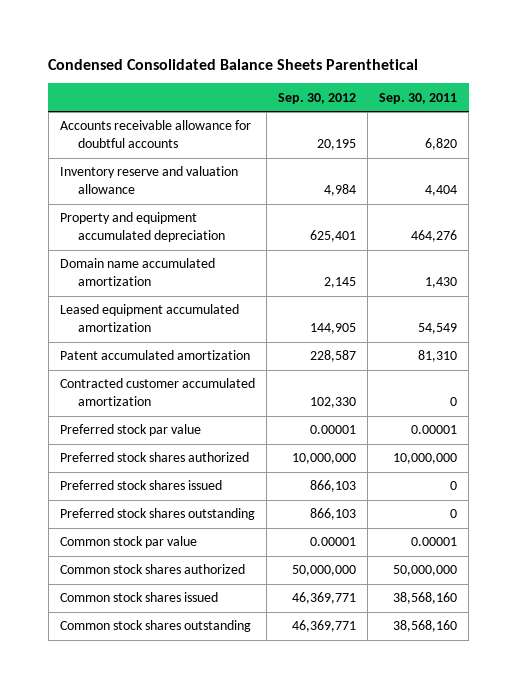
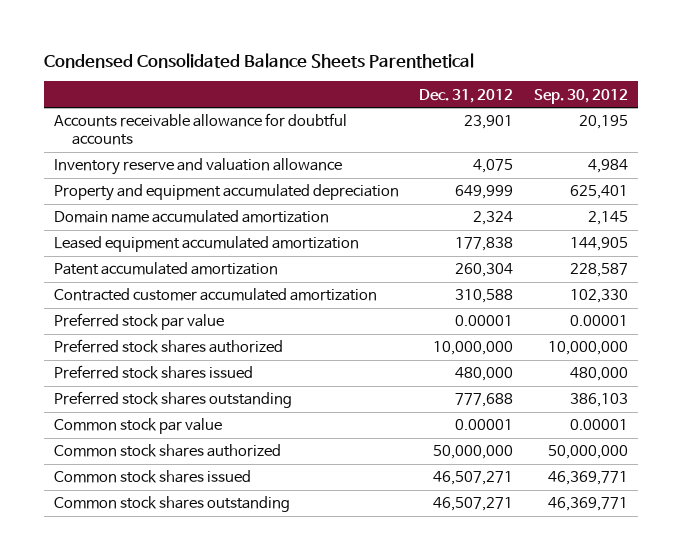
[379,92,458,104] Sep. 30, 2011 -> none
none -> [419,88,514,103] Dec. 31, 2012
[310,480,357,493] 866,103 -> [569,367,628,382] 480,000
[310,508,357,521] 866,103 -> [569,393,628,408] 386,103

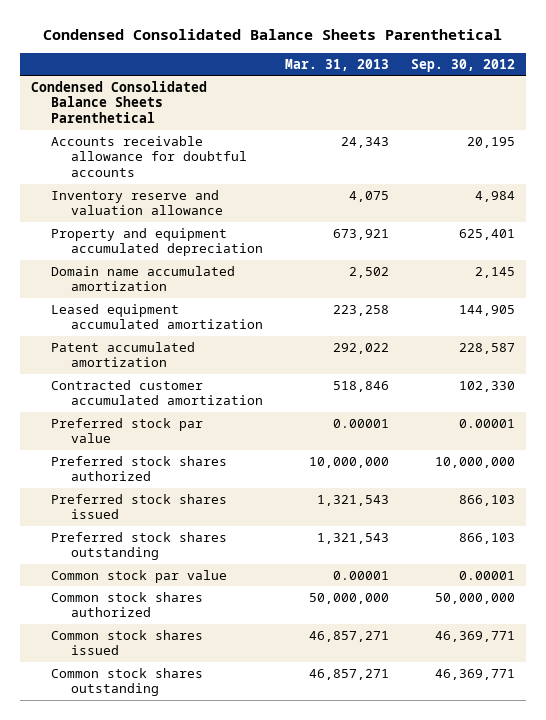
[419,88,514,103] Dec. 31, 2012 -> none
none -> [285,59,390,72] Mar. 31, 2013
none -> [31,80,208,124] Condensed Consolidated Balance Sheets Parenthetical
[569,367,628,382] 480,000 -> [459,494,516,506] 866,103
[569,393,628,408] 386,103 -> [459,532,516,544] 866,103

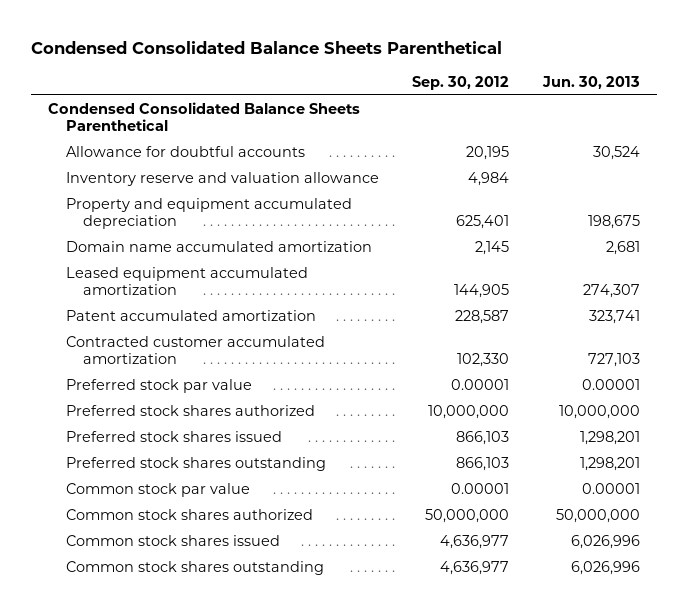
[285,59,390,72] Mar. 31, 2013 -> none
none -> [541,75,640,89] Jun. 30, 2013
[51,135,247,178] Accounts receivable allowance for doubtful accounts -> [65,146,305,158] Allowance for doubtful accounts
[435,630,516,642] 46,369,771 -> [440,535,510,550] 4,636,977
[435,668,516,680] 46,369,771 -> [440,561,510,576] 4,636,977

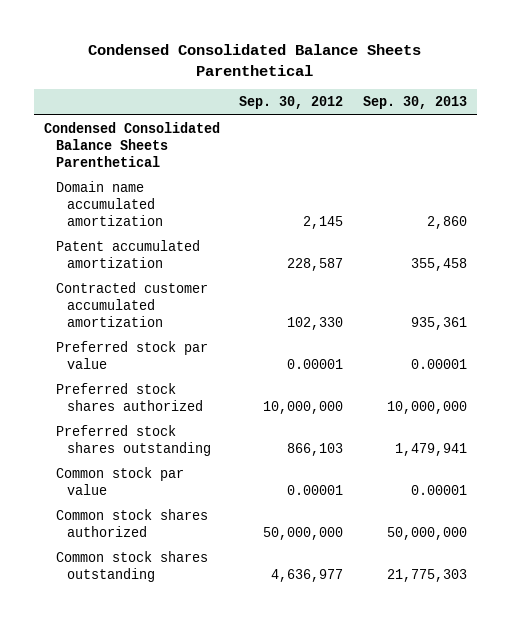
[541,75,640,89] Jun. 30, 2013 -> none
none -> [362,96,467,110] Sep. 30, 2013
[65,146,305,158] Allowance for doubtful accounts -> none
[65,172,379,187] Inventory reserve and valuation allowance -> none
[65,198,352,230] Property and equipment accumulated depreciation -> none
[65,267,308,296] Leased equipment accumulated amortization -> none
[65,431,282,443] Preferred stock shares issued -> none
[65,535,280,547] Common stock shares issued -> none

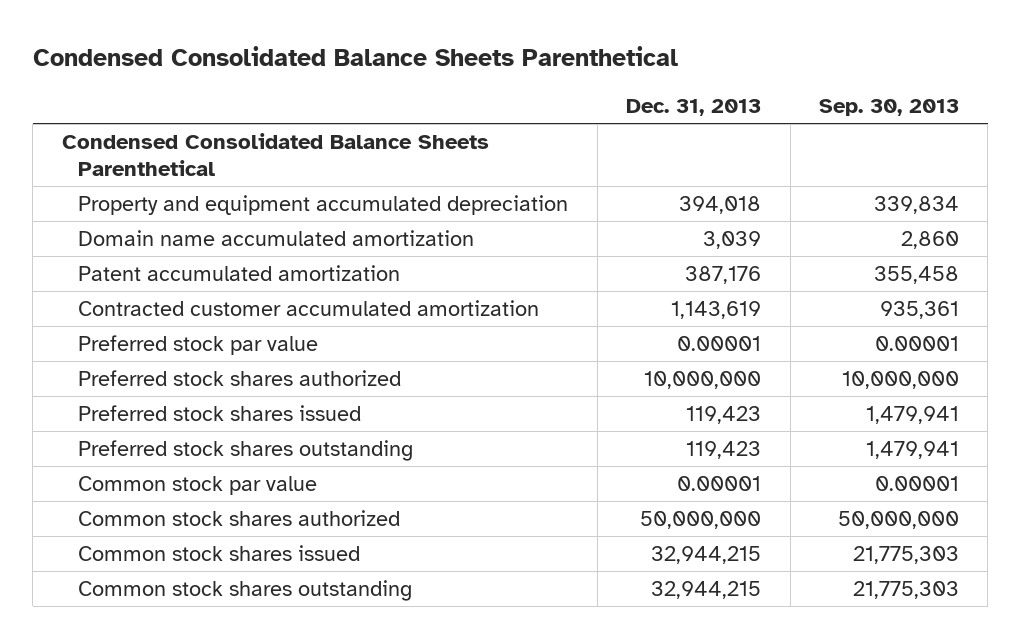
[239,96,344,110] Sep. 30, 2012 -> none
none -> [626,98,762,116] Dec. 31, 2013
none -> [78,195,569,216] Property and equipment accumulated depreciation
none -> [78,405,362,422] Preferred stock shares issued
none -> [78,545,361,562] Common stock shares issued

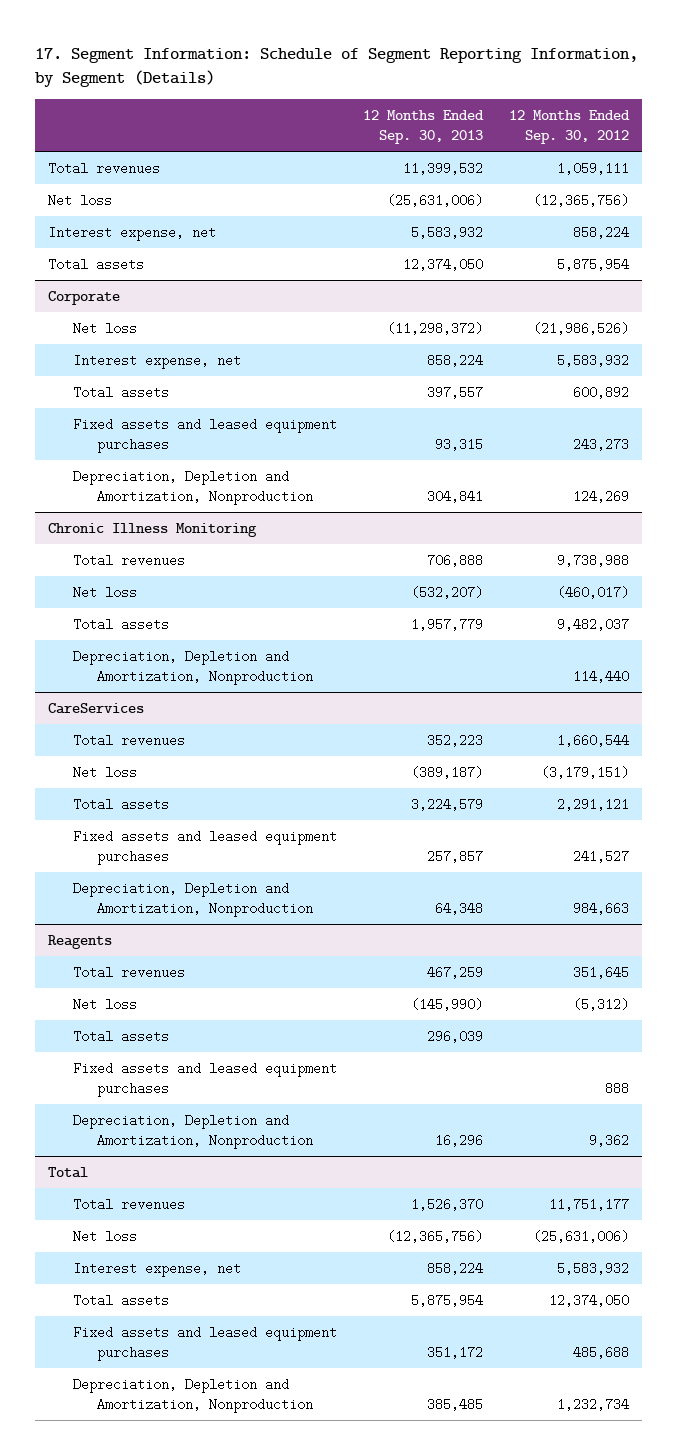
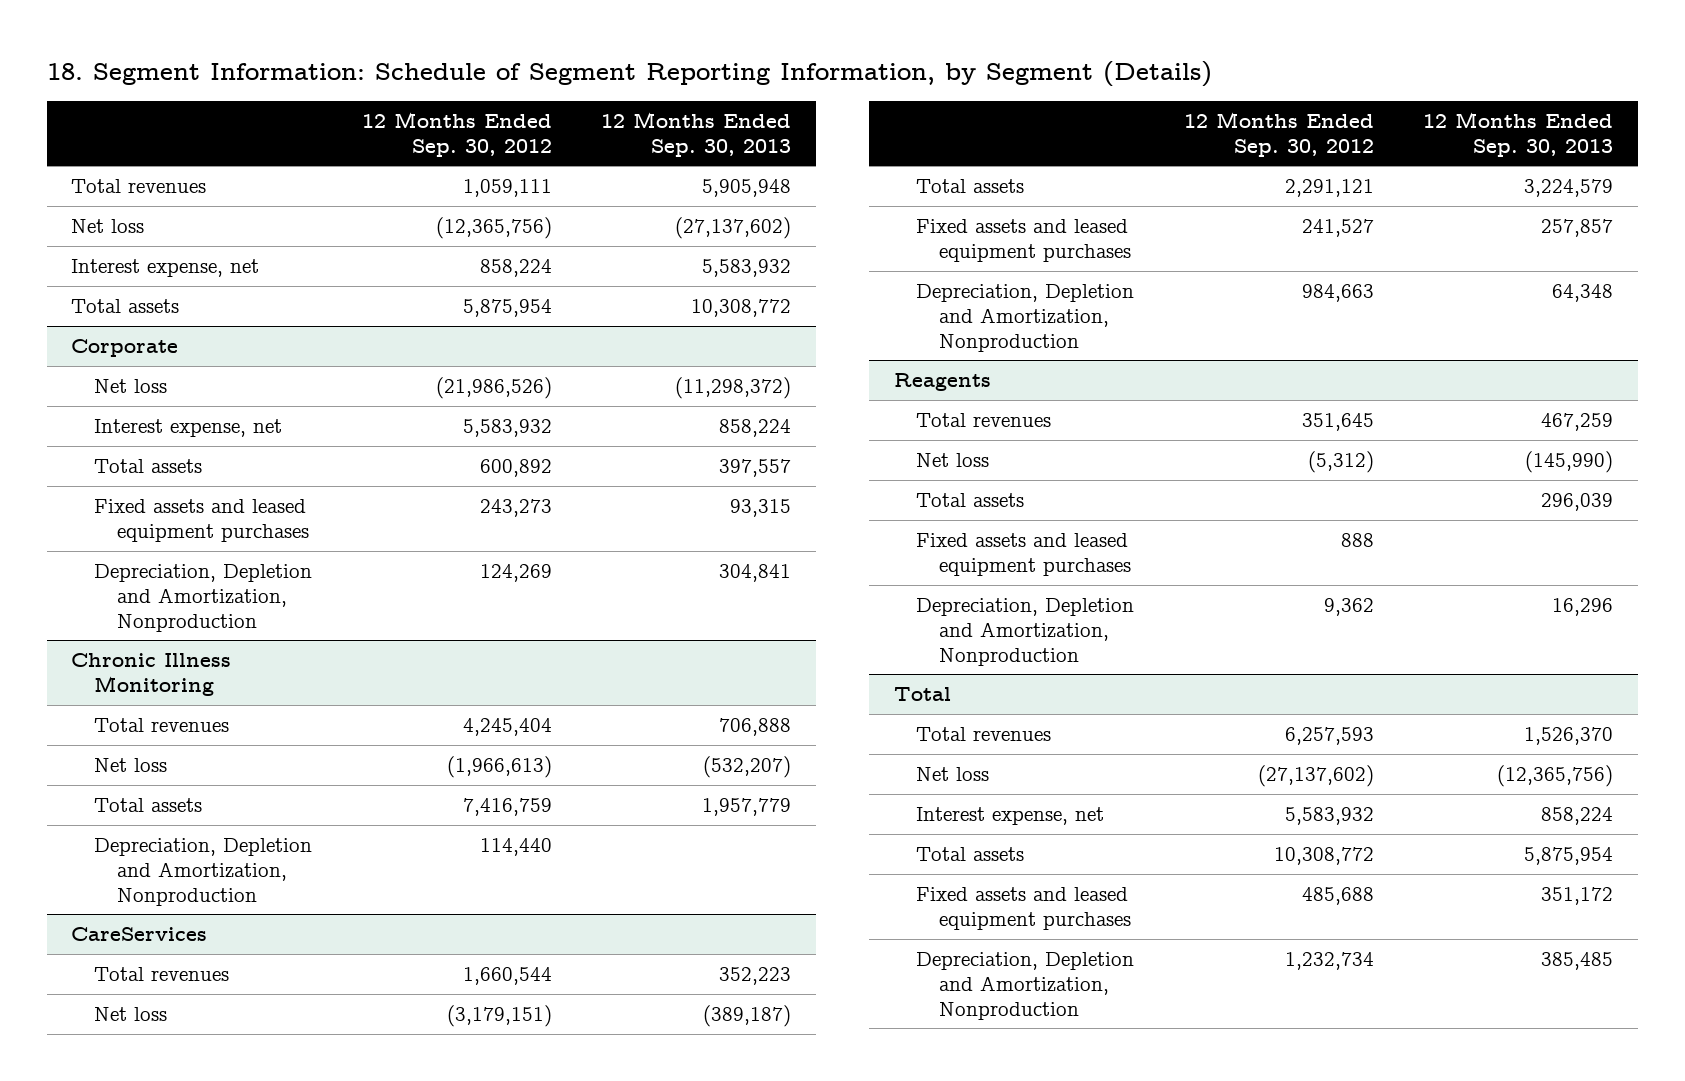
[34,48,638,88] 17. Segment Information: Schedule of Segment Reporting Information, by Segment (Details) -> [46,60,1212,87] 18. Segment Information: Schedule of Segment Reporting Information, by Segment (Details)
[402,161,483,175] 11,399,532 -> [702,179,792,198] 5,905,948
[386,193,483,207] (25,631,006) -> [675,217,792,240] (27,137,602)
[402,257,483,271] 12,374,050 -> [691,299,792,318] 10,308,772
[556,553,629,567] 9,738,988 -> [462,718,552,737] 4,245,404
[556,585,629,599] (460,017) -> [446,756,552,779] (1,966,613)
[556,617,629,631] 9,482,037 -> [462,798,552,817] 7,416,759
[548,1197,629,1211] 11,751,177 -> [1284,727,1374,746] 6,257,593
[532,1229,629,1243] (25,631,006) -> [1257,765,1374,788] (27,137,602)
[548,1293,629,1307] 12,374,050 -> [1273,847,1374,866] 10,308,772

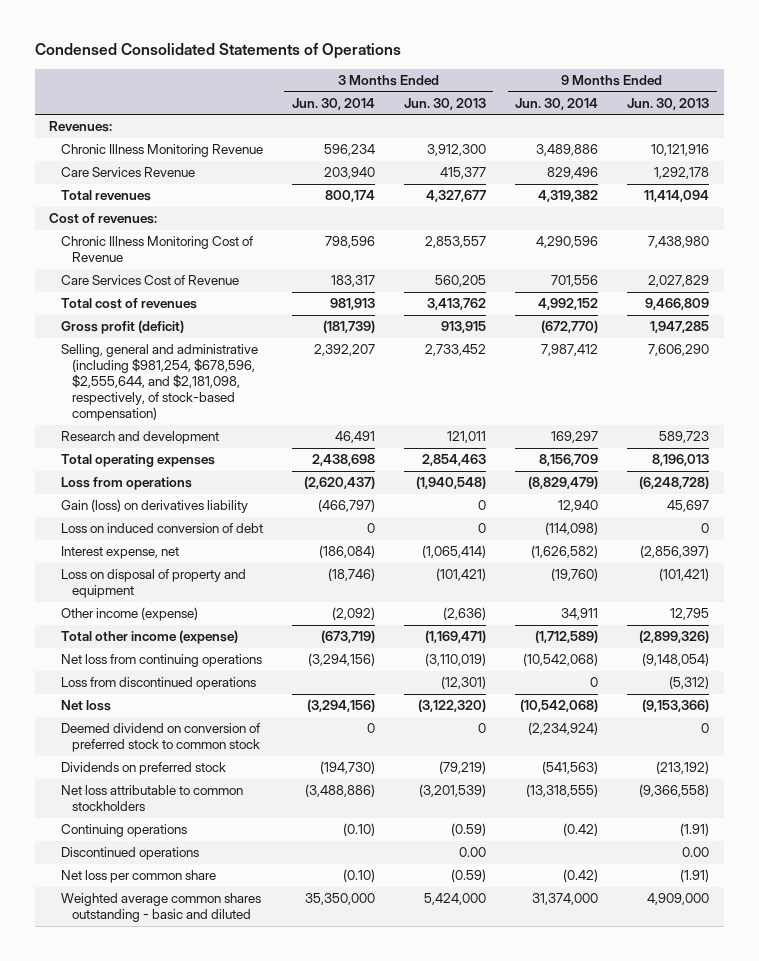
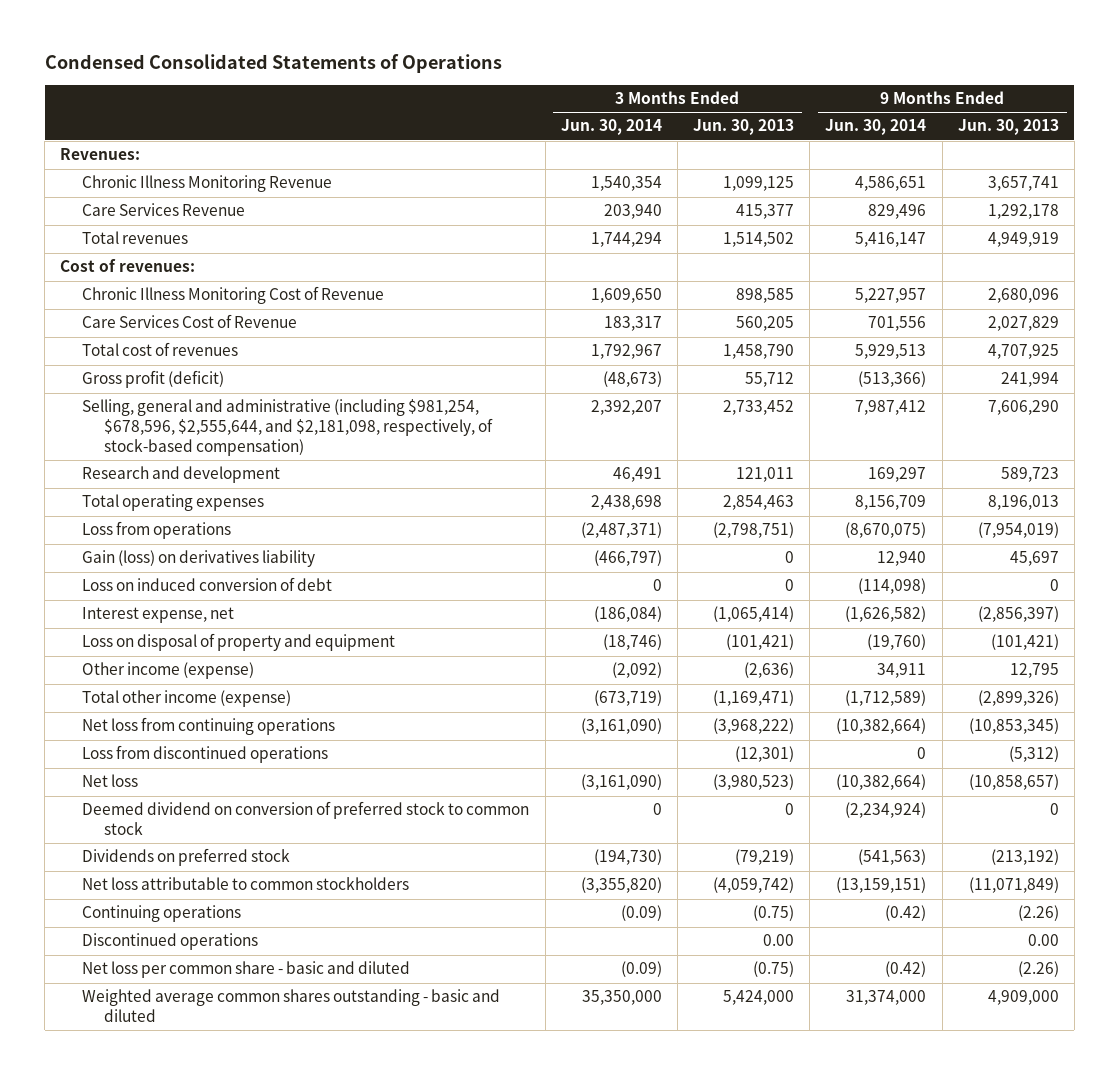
[323,144,375,157] 596,234 -> [590,176,662,192] 1,540,354
[426,144,486,157] 3,912,300 -> [723,176,795,192] 1,099,125
[536,144,599,157] 3,489,886 -> [855,176,927,192] 4,586,651
[651,144,710,157] 10,121,916 -> [987,176,1059,192] 3,657,741
[324,190,375,203] 800,174 -> [590,232,662,248] 1,744,294
[425,190,486,203] 4,327,677 -> [723,232,795,248] 1,514,502
[538,190,599,203] 4,319,382 -> [855,232,927,248] 5,416,147
[644,190,710,203] 11,414,094 -> [987,232,1059,248] 4,949,919
[324,236,375,249] 798,596 -> [590,288,662,304] 1,609,650
[424,236,486,249] 2,853,557 -> [736,288,795,304] 898,585
[536,236,599,249] 4,290,596 -> [855,288,927,304] 5,227,957
[648,236,710,249] 7,438,980 -> [987,288,1059,304] 2,680,096
[329,298,375,311] 981,913 -> [590,344,662,360] 1,792,967
[426,298,486,311] 3,413,762 -> [723,344,795,360] 1,458,790
[538,298,599,311] 4,992,152 -> [855,344,927,360] 5,929,513
[645,298,710,311] 9,466,809 -> [987,344,1059,360] 4,707,925
[322,320,375,334] (181,739) -> [602,371,662,388] (48,673)
[440,321,486,334] 913,915 -> [745,372,795,388] 55,712
[541,320,599,334] (672,770) -> [858,371,927,388] (513,366)
[650,321,710,334] 1,947,285 -> [1000,372,1059,388] 241,994
[303,476,375,490] (2,620,437) -> [580,522,662,539] (2,487,371)
[415,476,486,490] (1,940,548) -> [713,522,795,539] (2,798,751)
[528,476,599,490] (8,829,479) -> [845,522,927,539] (8,670,075)
[639,476,710,490] (6,248,728) -> [977,522,1059,539] (7,954,019)
[307,653,375,667] (3,294,156) -> [580,718,662,735] (3,161,090)
[424,653,486,667] (3,110,019) -> [713,718,795,735] (3,968,222)
[523,653,599,667] (10,542,068) -> [836,718,927,735] (10,382,664)
[642,653,710,667] (9,148,054) -> [968,718,1059,735] (10,853,345)
[306,699,375,713] (3,294,156) -> [580,774,662,791] (3,161,090)
[417,699,486,713] (3,122,320) -> [713,774,795,791] (3,980,523)
[520,699,599,713] (10,542,068) -> [836,774,927,791] (10,382,664)
[642,699,710,713] (9,153,366) -> [968,774,1059,791] (10,858,657)
[304,784,375,798] (3,488,886) -> [580,877,662,894] (3,355,820)
[418,784,486,798] (3,201,539) -> [713,877,795,894] (4,059,742)
[526,784,599,798] (13,318,555) -> [836,877,927,894] (13,159,151)
[639,784,710,798] (9,366,558) -> [968,877,1059,894] (11,071,849)
[342,823,375,837] (0.10) -> [620,905,662,922] (0.09)
[450,823,486,837] (0.59) -> [753,905,795,922] (0.75)
[680,823,710,837] (1.91) -> [1017,905,1059,922] (2.26)
[60,870,216,884] Net loss per common share -> [82,961,411,979] Net loss per common share - basic and diluted
[342,869,375,883] (0.10) -> [620,961,662,978] (0.09)
[450,869,486,883] (0.59) -> [753,961,795,978] (0.75)
[680,869,710,883] (1.91) -> [1017,961,1059,978] (2.26)

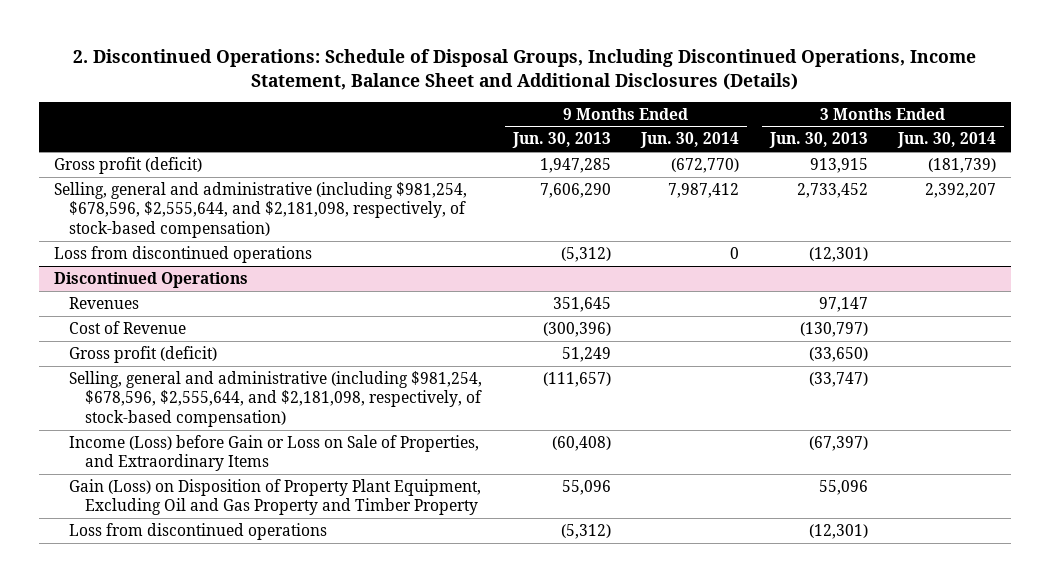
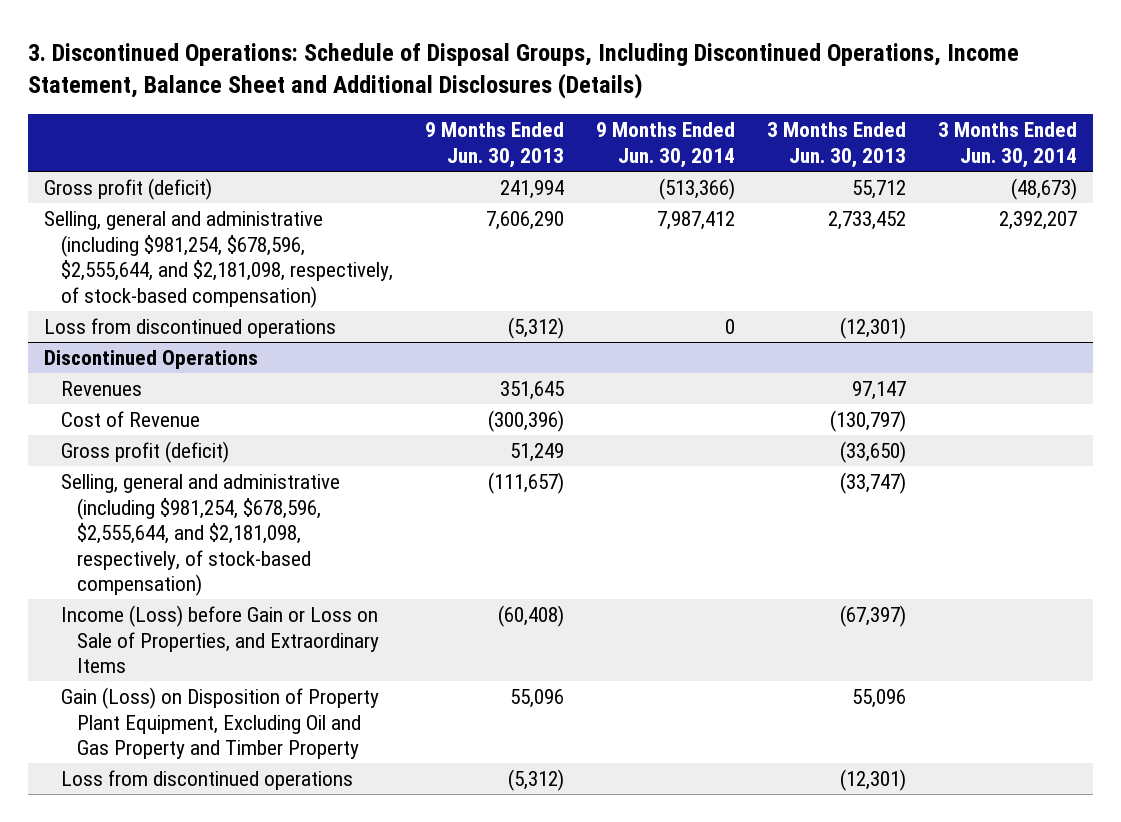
[72,48,976,90] 2. Discontinued Operations: Schedule of Disposal Groups, Including Discontinued Operations, Income Statement, Balance Sheet and Additional Disclosures (Details) -> [28,42,1020,100] 3. Discontinued Operations: Schedule of Disposal Groups, Including Discontinued Operations, Income Statement, Balance Sheet and Additional Disclosures (Details)
[539,157,611,173] 1,947,285 -> [499,179,564,199] 241,994
[671,157,740,173] (672,770) -> [658,177,735,200] (513,366)
[809,157,868,173] 913,915 -> [851,179,906,199] 55,712
[927,157,996,173] (181,739) -> [1010,177,1077,200] (48,673)

